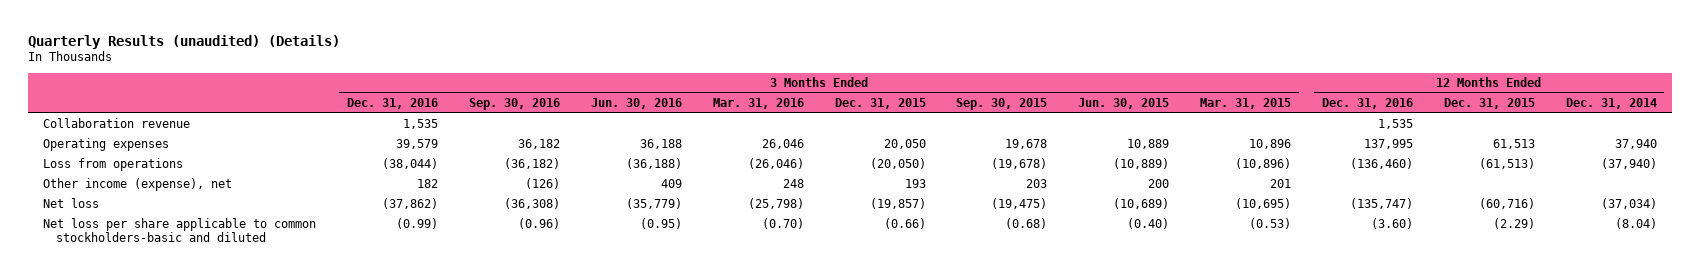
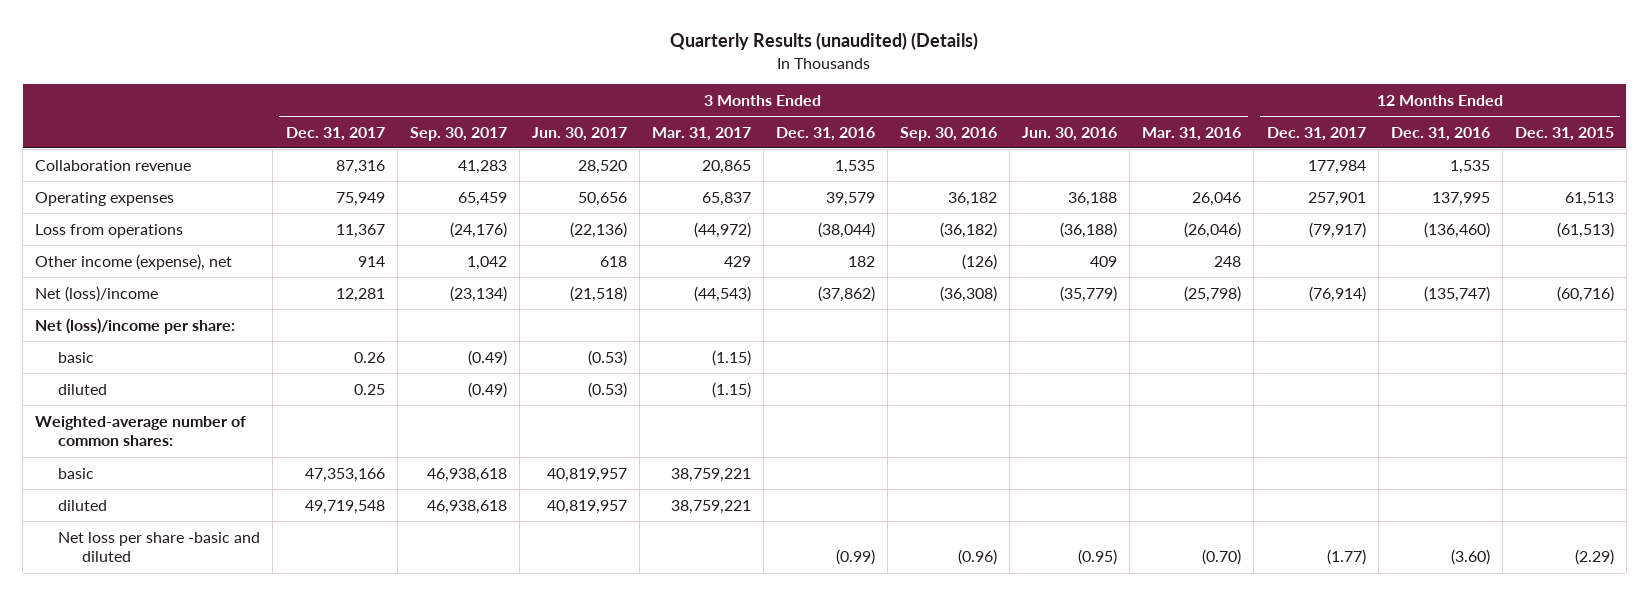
[834,98,926,110] Dec. 31, 2015 -> none
[956,98,1048,111] Sep. 30, 2015 -> none
[1078,98,1170,110] Jun. 30, 2015 -> none
[1200,98,1292,110] Mar. 31, 2015 -> none
[1565,98,1657,110] Dec. 31, 2014 -> none
none -> [285,126,385,141] Dec. 31, 2017
none -> [409,126,507,141] Sep. 30, 2017
none -> [531,126,627,141] Jun. 30, 2017
none -> [651,126,751,141] Mar. 31, 2017
none -> [1266,126,1366,141] Dec. 31, 2017
[43,198,100,209] Net loss -> [35,285,159,302] Net (loss)/income
none -> [35,317,236,334] Net (loss)/income per share:
none -> [58,351,95,363] basic
none -> [58,383,108,395] diluted
none -> [35,415,247,447] Weighted-average number of common shares:
none -> [58,467,95,479] basic
none -> [58,499,108,511] diluted
[43,218,317,243] Net loss per share applicable to common stockholders-basic and diluted -> [58,531,261,563] Net loss per share -basic and diluted

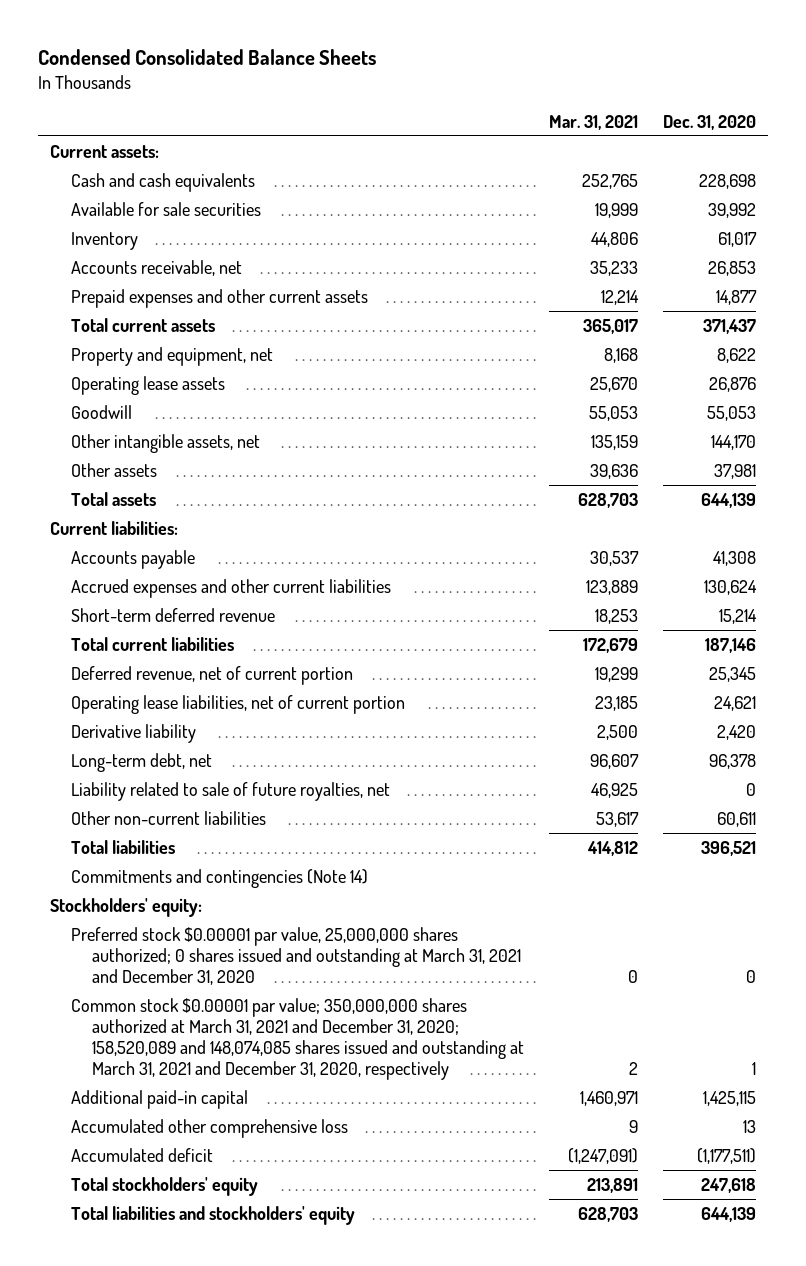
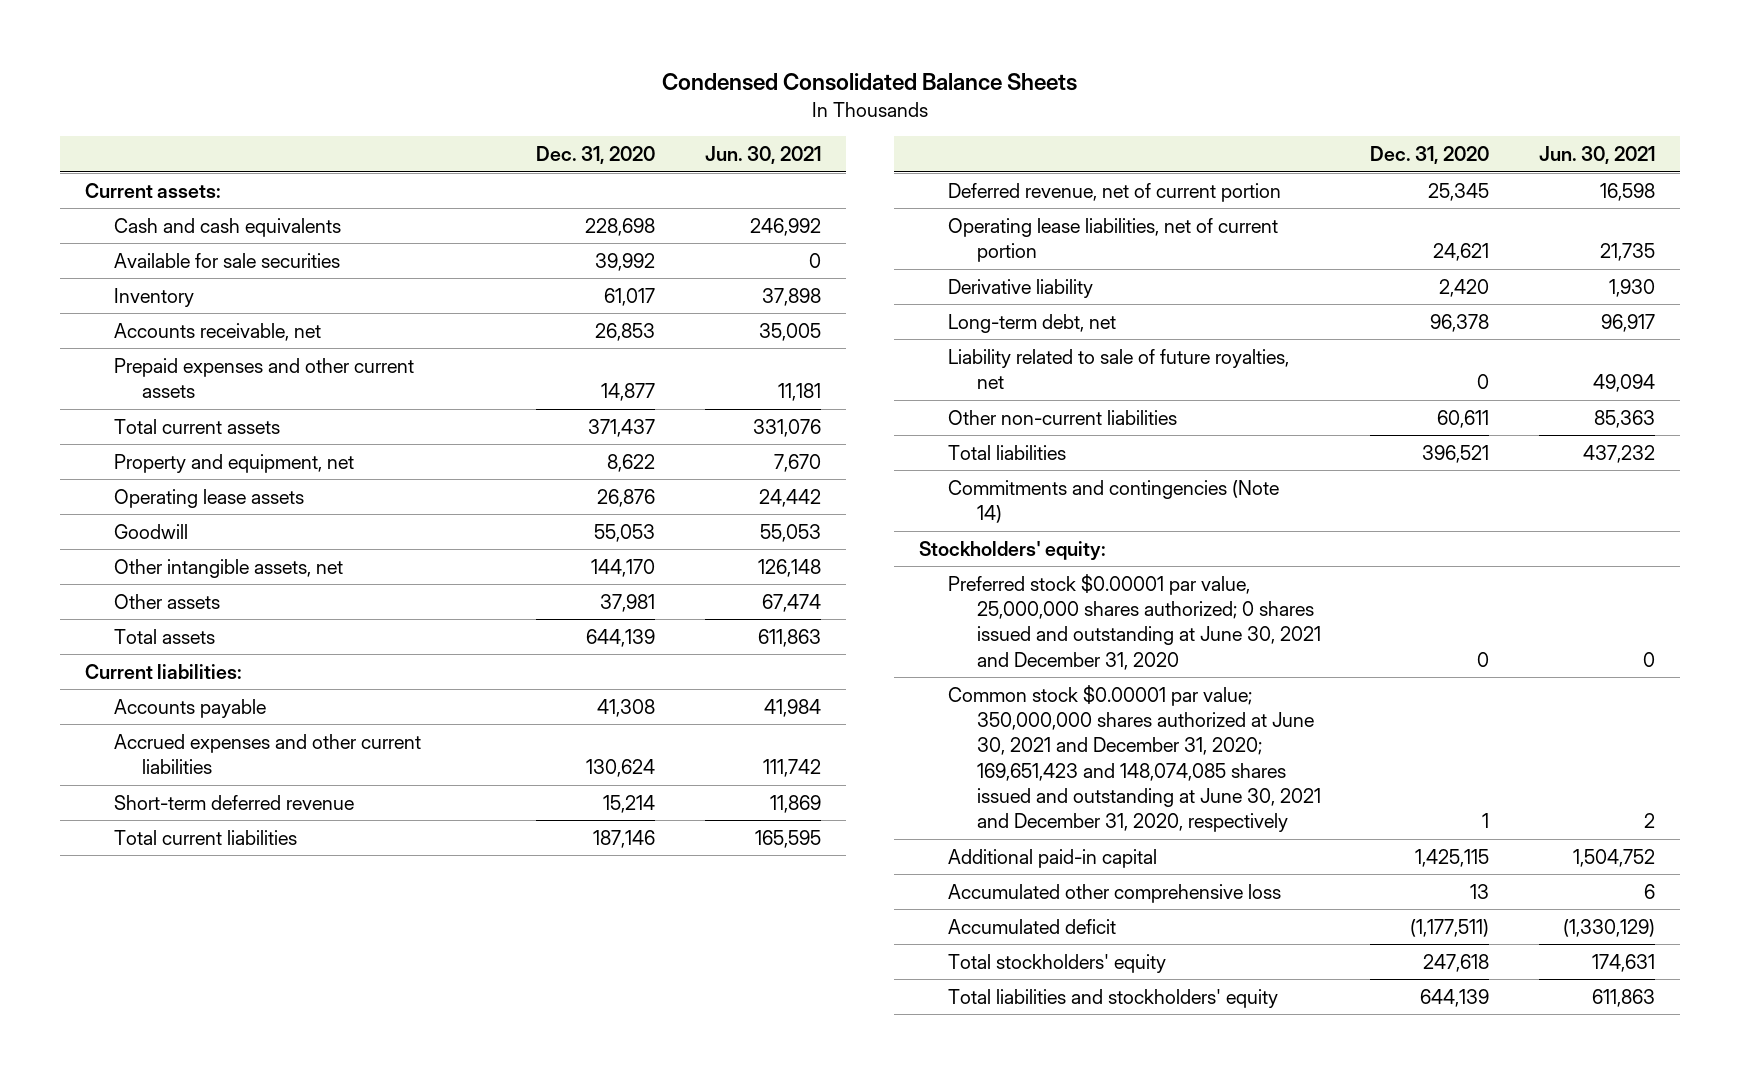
[548,115,638,131] Mar. 31, 2021 -> none
none -> [704,146,821,165] Jun. 30, 2021
[71,926,522,985] Preferred stock $0.00001 par value, 25,000,000 shares authorized; 0 shares issued and outstanding at March 31, 2021 and December 31, 2020 -> [947,573,1321,670] Preferred stock $0.00001 par value, 25,000,000 shares authorized; 0 shares issued and outstanding at June 30, 2021 and December 31, 2020
[71,997,525,1080] Common stock $0.00001 par value; 350,000,000 shares authorized at March 31, 2021 and December 31, 2020; 158,520,089 and 148,074,085 shares issued and outstanding at March 31, 2021 and December 31, 2020, respectively -> [947,684,1321,833] Common stock $0.00001 par value; 350,000,000 shares authorized at June 30, 2021 and December 31, 2020; 169,651,423 and 148,074,085 shares issued and outstanding at June 30, 2021 and December 31, 2020, respectively

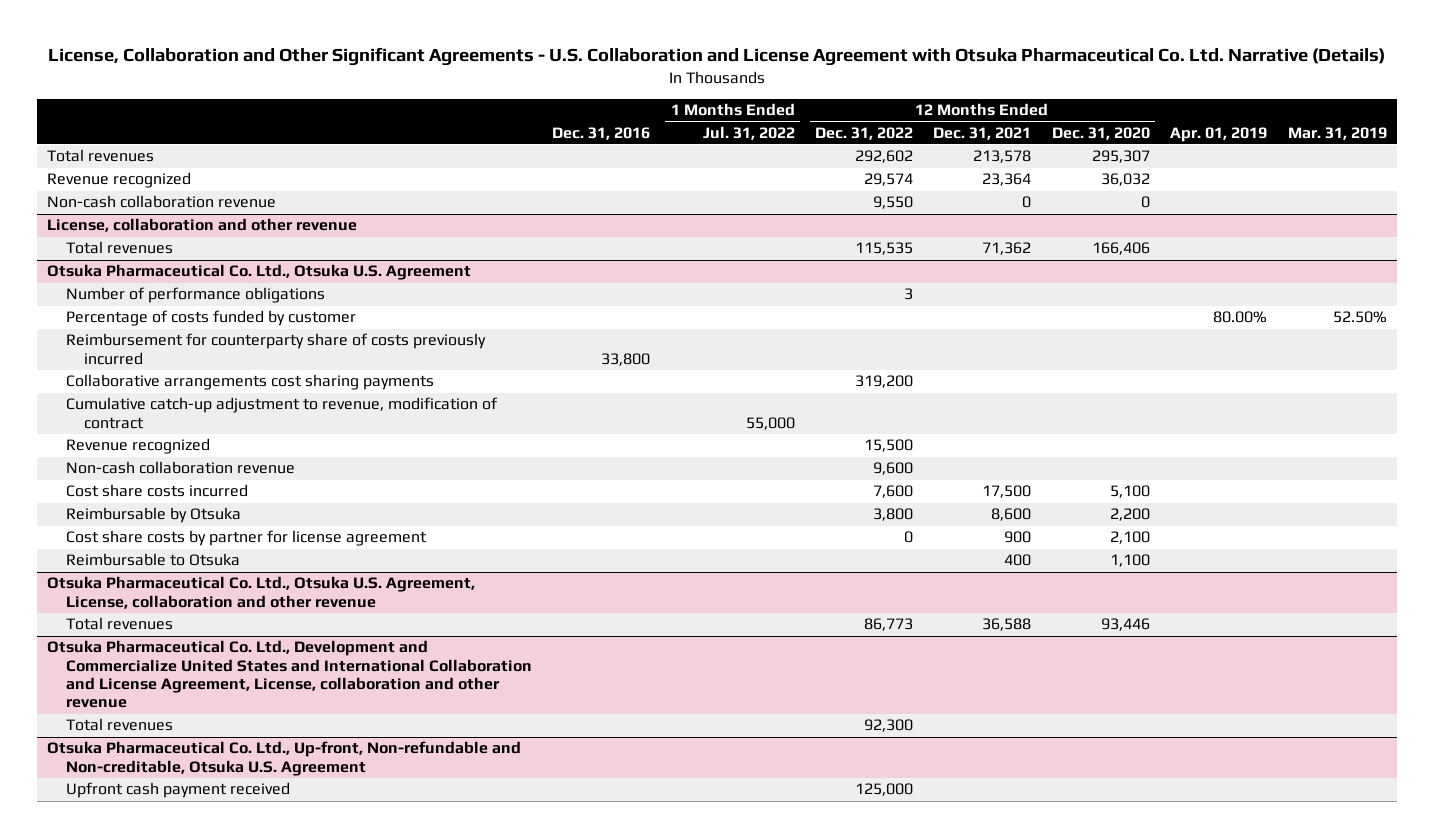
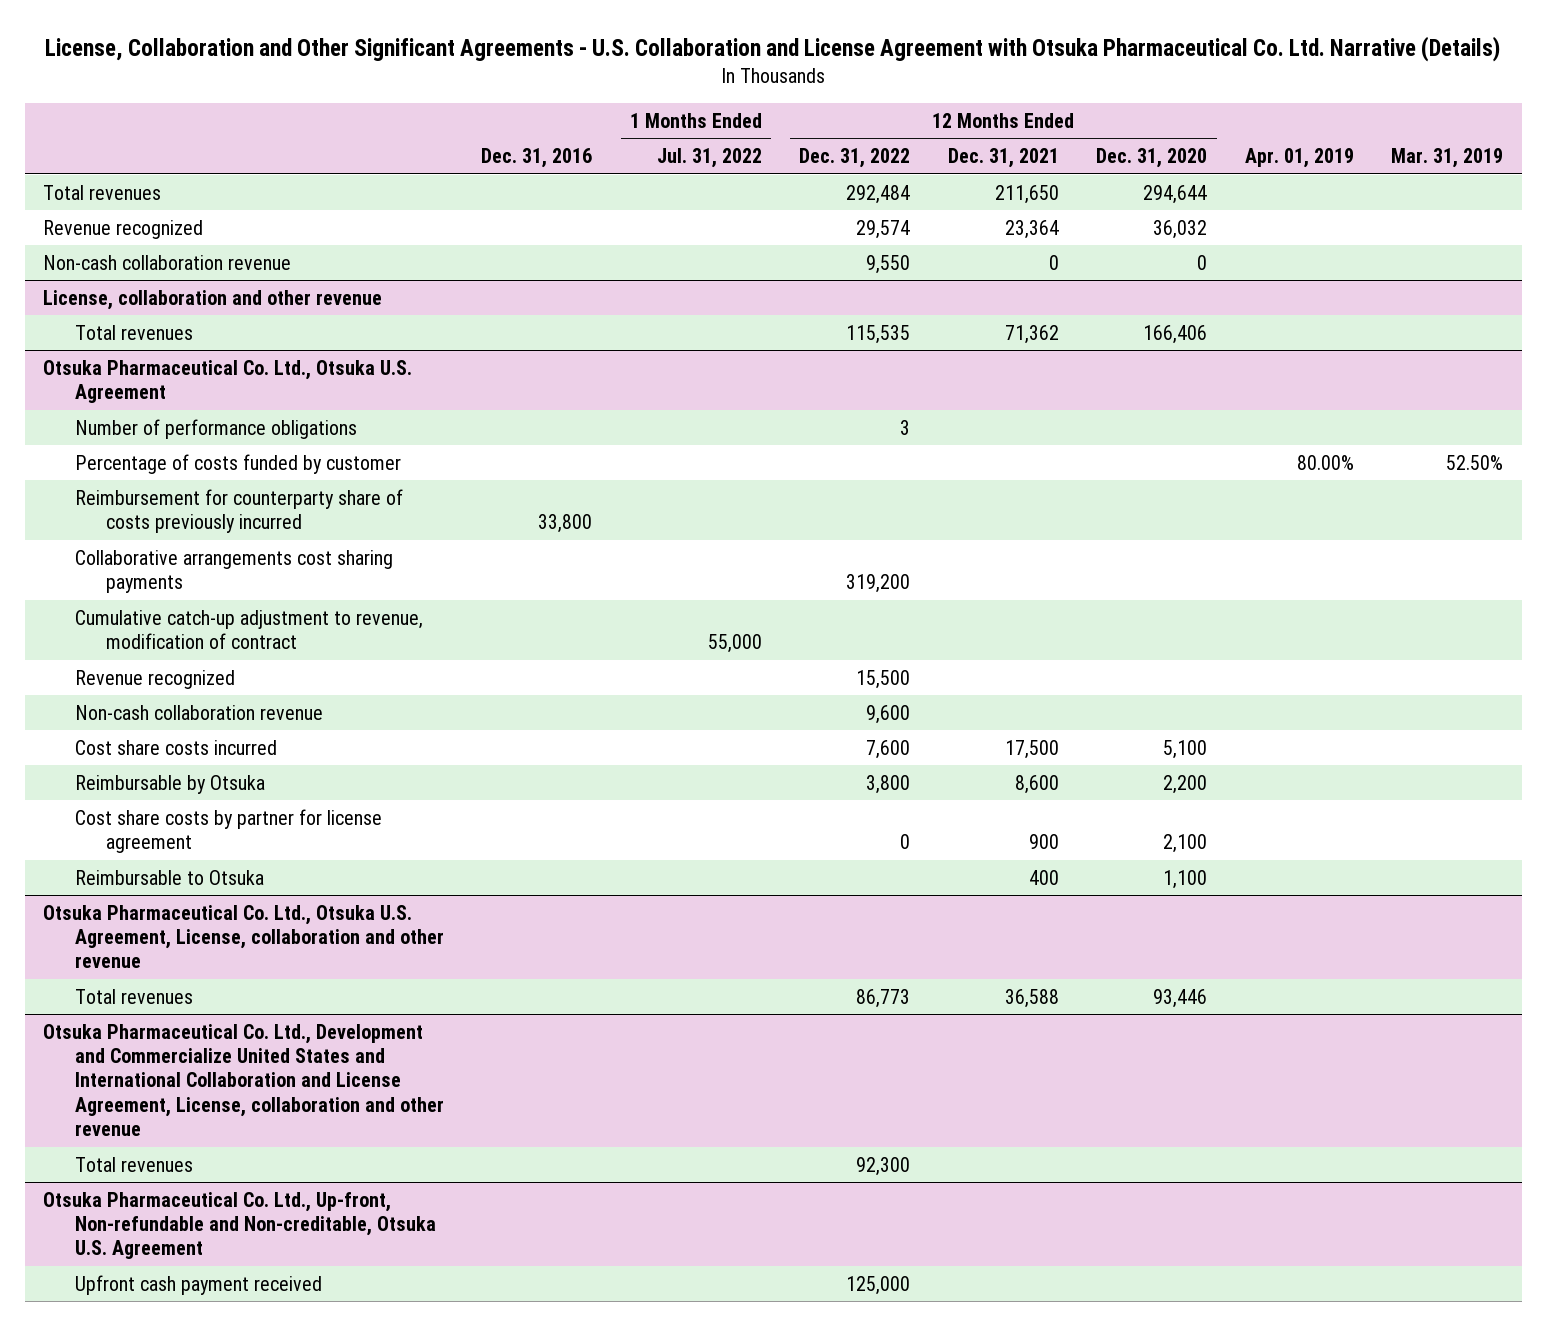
[854,150,913,164] 292,602 -> [846,184,911,204] 292,484
[973,150,1032,164] 213,578 -> [994,184,1059,204] 211,650
[1091,150,1150,164] 295,307 -> [1143,184,1208,204] 294,644

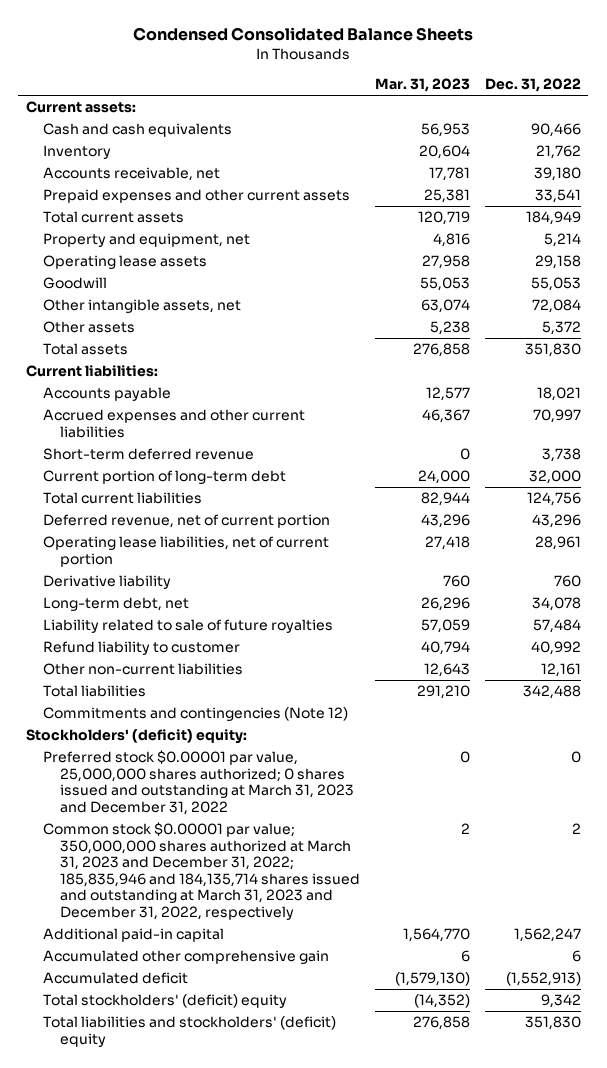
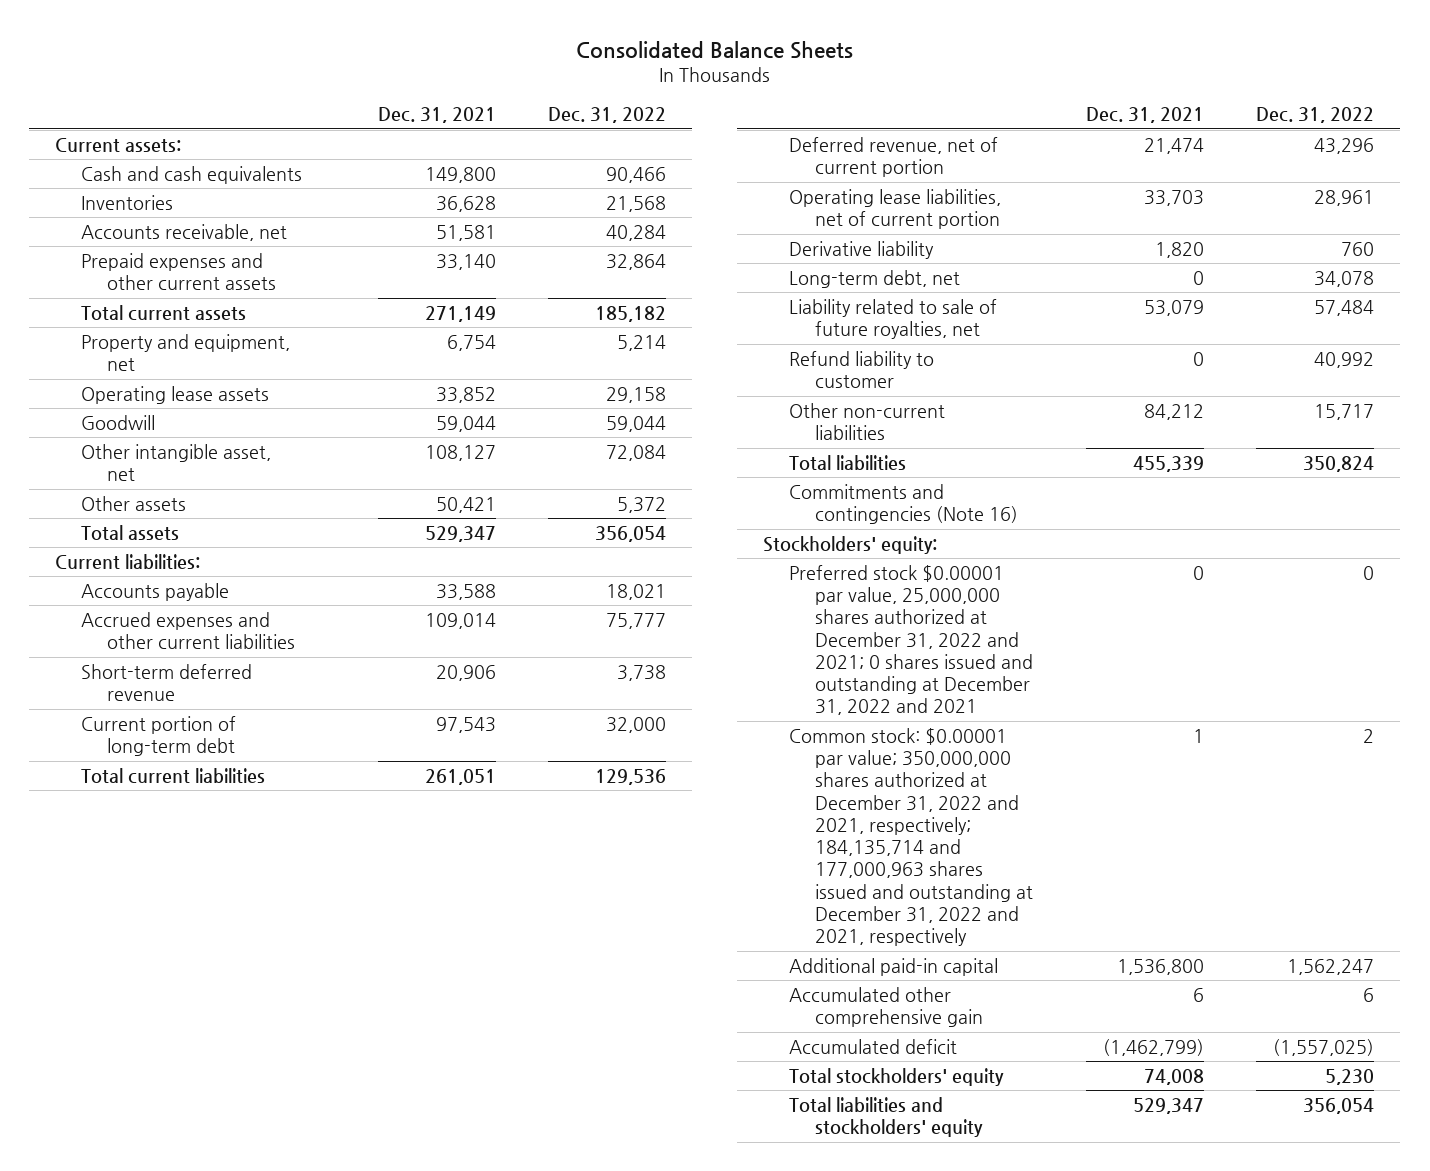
[133,27,474,42] Condensed Consolidated Balance Sheets -> [575,41,853,60] Consolidated Balance Sheets
[374,78,470,93] Mar. 31, 2023 -> none
none -> [377,107,496,124] Dec. 31, 2021
[42,145,111,160] Inventory -> none
none -> [81,194,174,210] Inventories
[533,167,581,182] 39,180 -> [606,224,667,241] 40,284
[534,189,581,204] 33,541 -> [606,253,667,270] 32,864
[525,211,581,226] 184,949 -> [595,305,667,322] 185,182
[530,277,581,292] 55,053 -> [606,415,667,432] 59,044
[42,299,241,314] Other intangible assets, net -> [81,443,272,482] Other intangible asset, net
[524,343,581,358] 351,830 -> [595,525,667,542] 356,054
[532,409,581,424] 70,997 -> [606,612,667,629] 75,777
[526,492,581,507] 124,756 -> [595,768,667,785] 129,536
[42,619,333,634] Liability related to sale of future royalties -> [789,298,998,340] Liability related to sale of future royalties, net
[540,663,581,678] 12,161 -> [1314,403,1375,420] 15,717
[522,685,581,700] 342,488 -> [1303,455,1375,472] 350,824
[42,707,348,722] Commitments and contingencies (Note 12) -> [789,483,1019,525] Commitments and contingencies (Note 16)
[25,729,247,745] Stockholders' (deficit) equity: -> [763,535,938,554] Stockholders' equity:
[42,750,354,815] Preferred stock $0.00001 par value, 25,000,000 shares authorized; 0 shares issued and outstanding at March 31, 2023 and December 31, 2022 -> [789,564,1034,716] Preferred stock $0.00001 par value, 25,000,000 shares authorized at December 31, 2022 and 2021; 0 shares issued and outstanding at December 31, 2022 and 2021
[42,822,360,921] Common stock $0.00001 par value; 350,000,000 shares authorized at March 31, 2023 and December 31, 2022; 185,835,946 and 184,135,714 shares issued and outstanding at March 31, 2023 and December 31, 2022, respectively -> [789,727,1034,947] Common stock: $0.00001 par value; 350,000,000 shares authorized at December 31, 2022 and 2021, respectively; 184,135,714 and 177,000,963 shares issued and outstanding at December 31, 2022 and 2021, respectively
[505,972,581,987] (1,552,913) -> [1273,1038,1375,1056] (1,557,025)
[42,994,287,1009] Total stockholders' (deficit) equity -> [789,1067,1005,1086] Total stockholders' equity
[540,994,581,1009] 9,342 -> [1325,1068,1375,1085] 5,230
[42,1016,336,1047] Total liabilities and stockholders' (deficit) equity -> [789,1096,984,1138] Total liabilities and stockholders' equity
[524,1016,581,1031] 351,830 -> [1303,1097,1375,1114] 356,054

